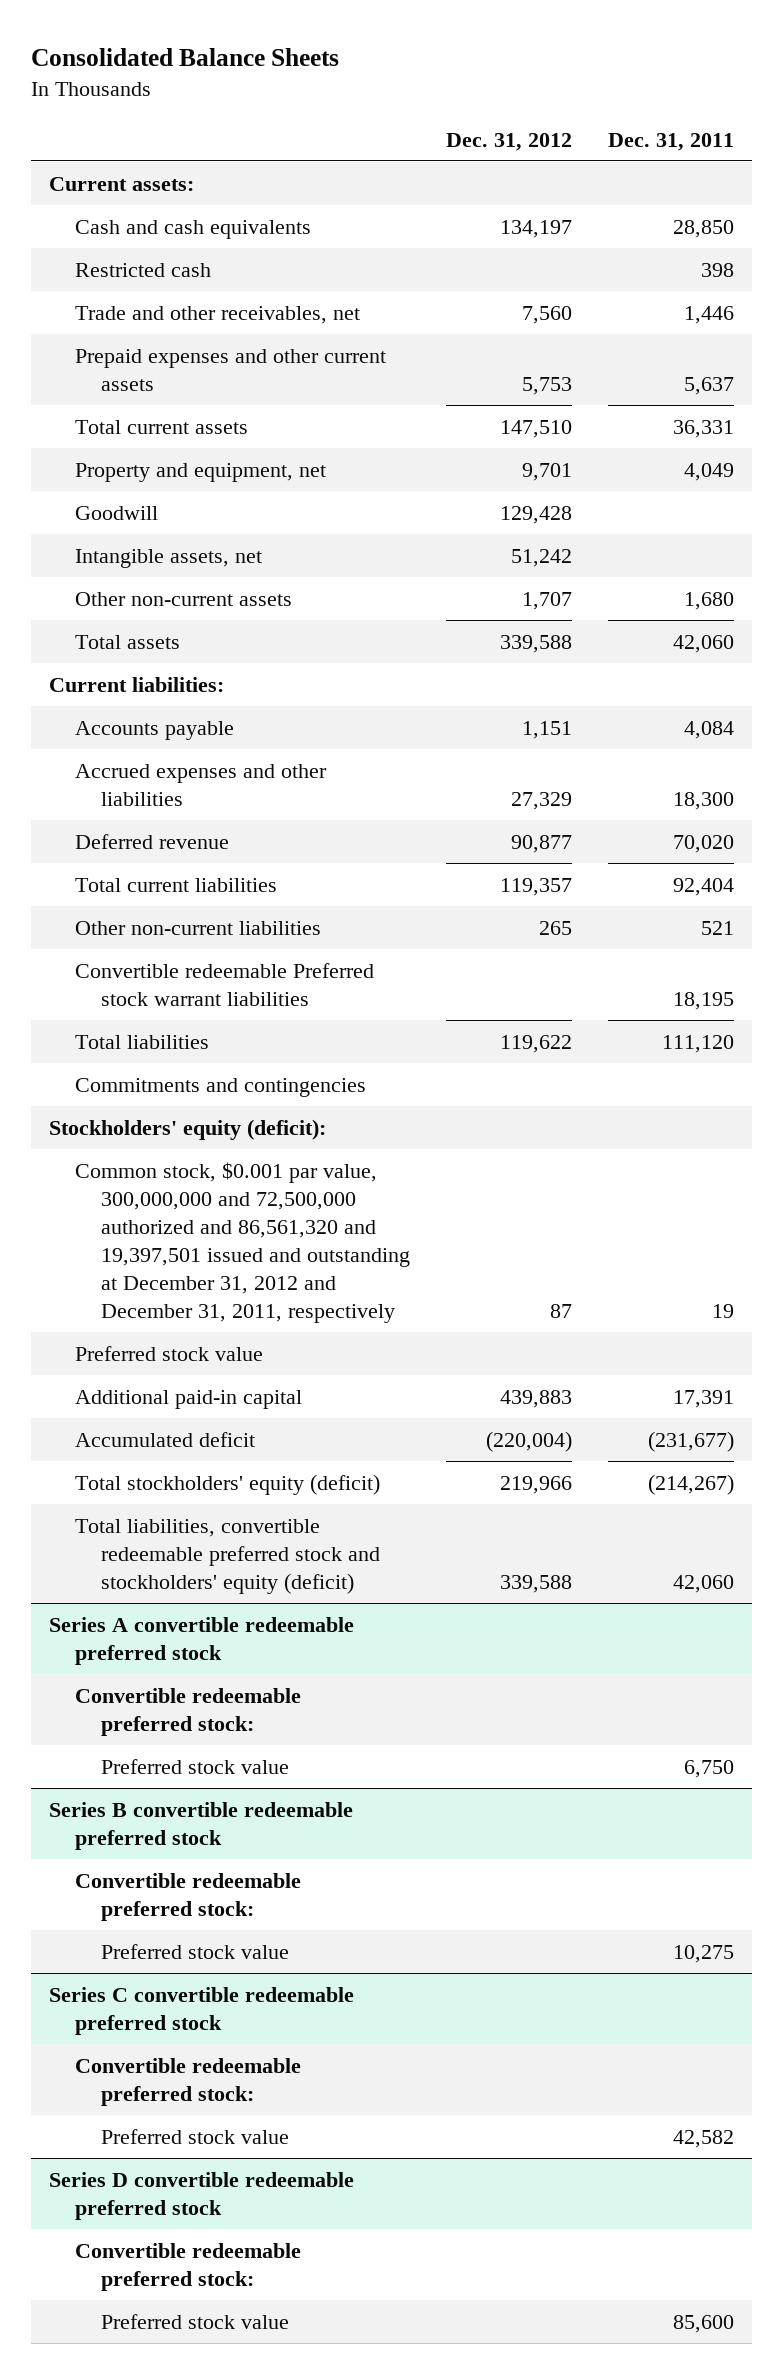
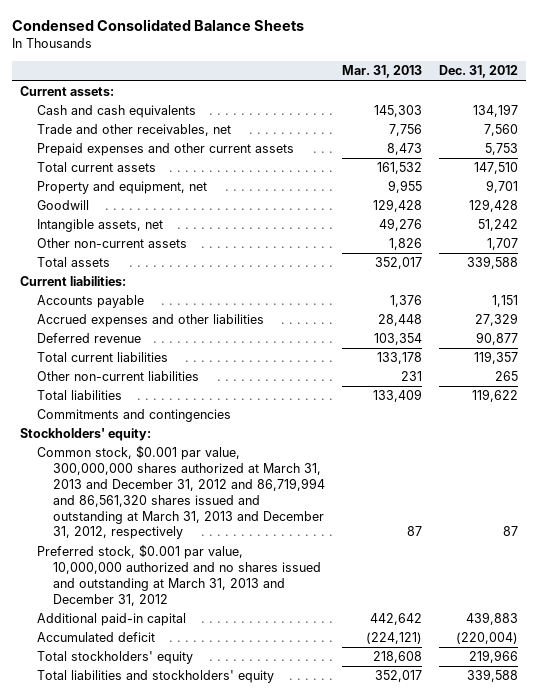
[31,47,340,66] Consolidated Balance Sheets -> [11,19,304,32] Condensed Consolidated Balance Sheets
[608,132,735,151] Dec. 31, 2011 -> none
none -> [341,65,422,79] Mar. 31, 2013
[75,262,212,277] Restricted cash -> none
[75,962,375,1006] Convertible redeemable Preferred stock warrant liabilities -> none
[49,1118,327,1140] Stockholders' equity (deficit): -> [20,428,152,442] Stockholders' equity:
[75,1161,411,1323] Common stock, $0.001 par value, 300,000,000 and 72,500,000 authorized and 86,561,320 and 19,397,501 issued and outstanding at December 31, 2012 and December 31, 2011, respectively -> [36,445,325,540] Common stock, $0.001 par value, 300,000,000 shares authorized at March 31, 2013 and December 31, 2012 and 86,719,994 and 86,561,320 shares issued and outstanding at March 31, 2013 and December 31, 2012, respectively
[75,1345,264,1361] Preferred stock value -> [36,544,321,606] Preferred stock, $0.001 par value, 10,000,000 authorized and no shares issued and outstanding at March 31, 2013 and December 31, 2012
[49,1616,355,1665] Series A convertible redeemable preferred stock -> none
[75,1687,302,1736] Convertible redeemable preferred stock: -> none
[101,1758,290,1774] Preferred stock value -> none
[49,1801,354,1850] Series B convertible redeemable preferred stock -> none
[75,1872,302,1921] Convertible redeemable preferred stock: -> none
[101,1943,290,1959] Preferred stock value -> none
[49,1986,355,2035] Series C convertible redeemable preferred stock -> none
[75,2057,302,2106] Convertible redeemable preferred stock: -> none
[101,2128,290,2144] Preferred stock value -> none
[49,2171,355,2220] Series D convertible redeemable preferred stock -> none
[75,2242,302,2291] Convertible redeemable preferred stock: -> none
[101,2313,290,2329] Preferred stock value -> none
[75,1473,381,1495] Total stockholders' equity (deficit) -> [36,651,193,665] Total stockholders' equity
[75,1518,381,1594] Total liabilities, convertible redeemable preferred stock and stockholders' equity (deficit) -> [36,670,274,684] Total liabilities and stockholders' equity

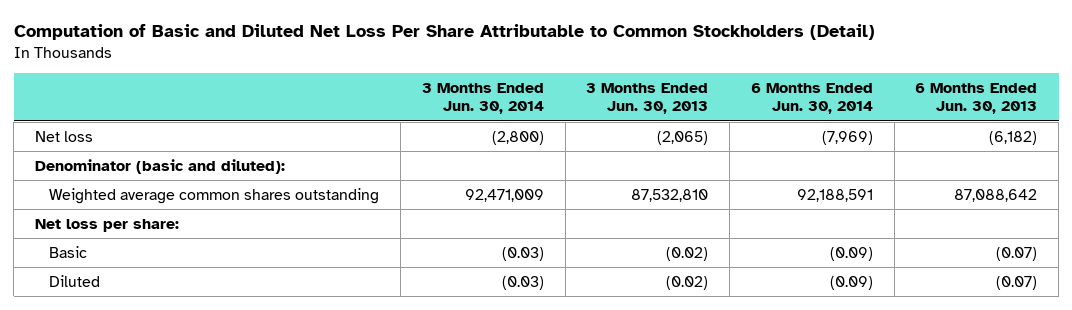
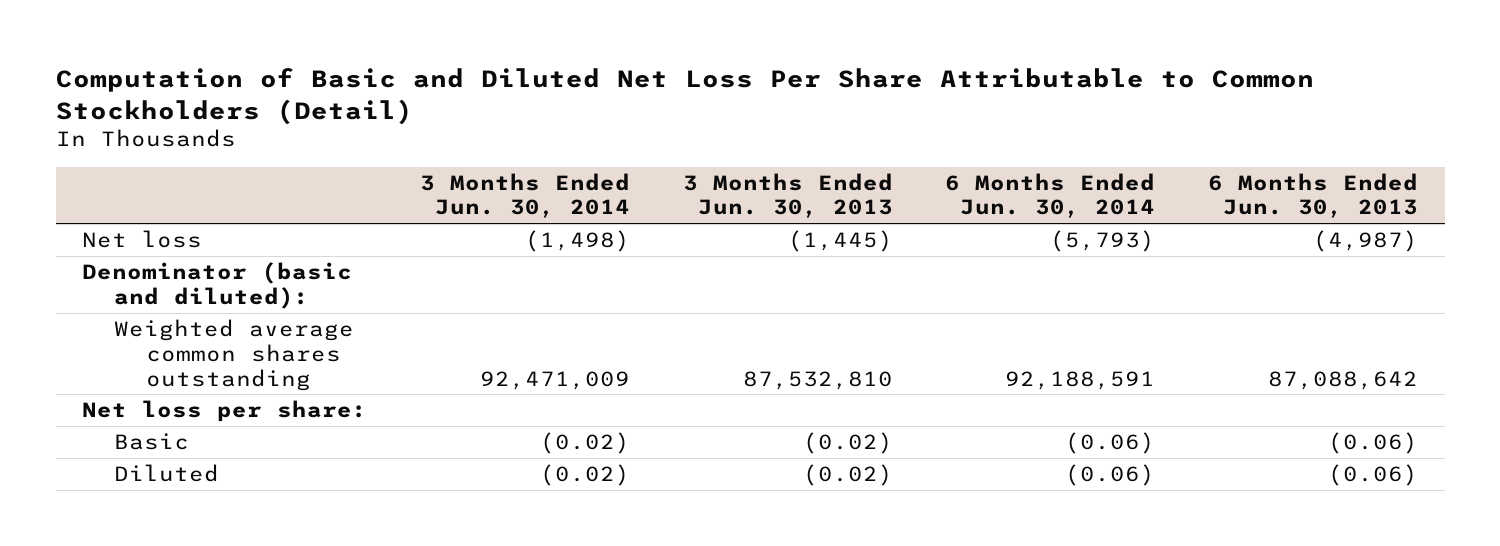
[491,130,544,145] (2,800) -> [524,230,630,253] (1,498)
[657,130,709,145] (2,065) -> [787,230,893,253] (1,445)
[821,130,873,145] (7,969) -> [1050,230,1156,253] (5,793)
[989,130,1038,145] (6,182) -> [1313,230,1419,253] (4,987)
[501,246,544,261] (0.03) -> [539,432,630,455] (0.02)
[829,246,873,261] (0.09) -> [1065,432,1156,455] (0.06)
[996,246,1038,261] (0.07) -> [1328,432,1419,455] (0.06)
[501,275,544,290] (0.03) -> [539,464,630,487] (0.02)
[829,275,873,290] (0.09) -> [1065,464,1156,487] (0.06)
[996,275,1038,290] (0.07) -> [1328,464,1419,487] (0.06)

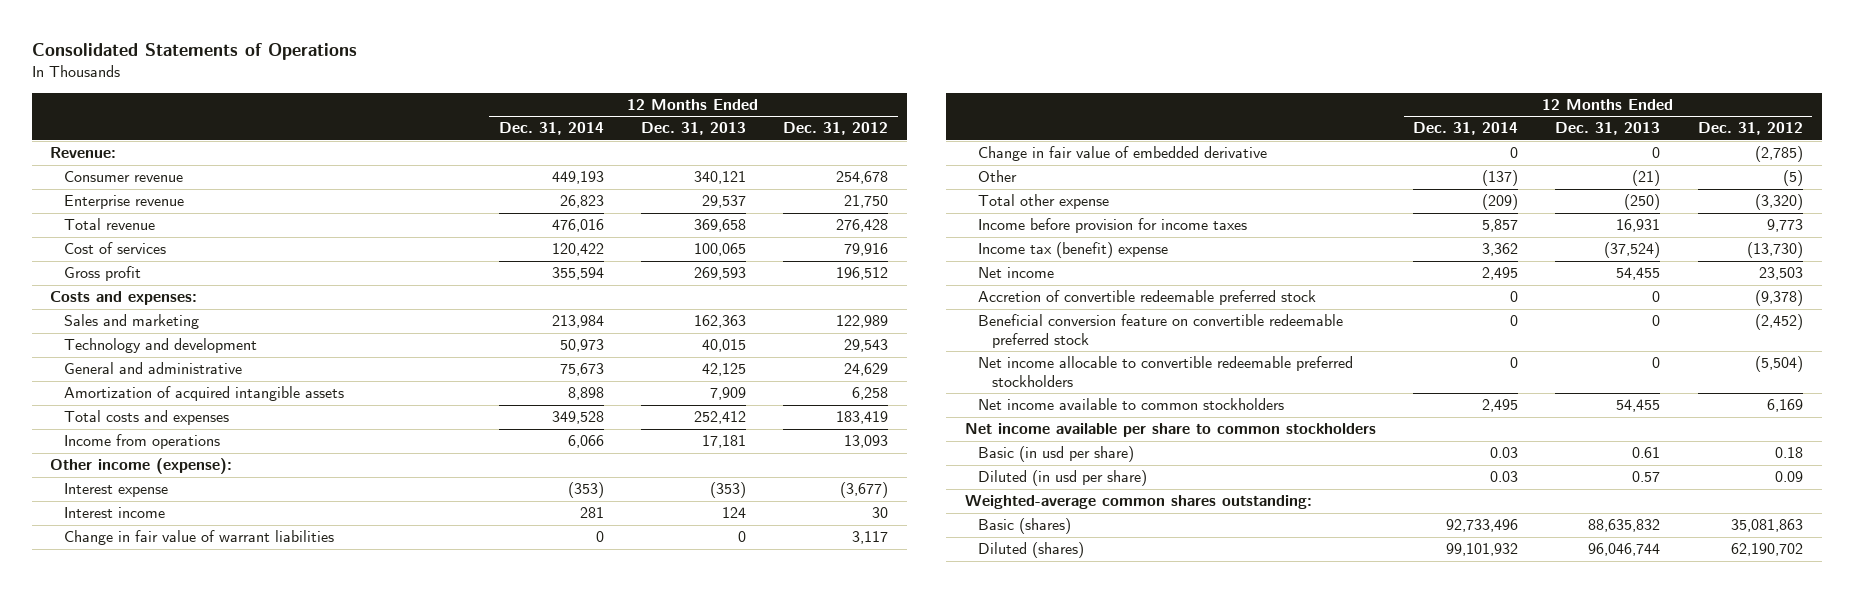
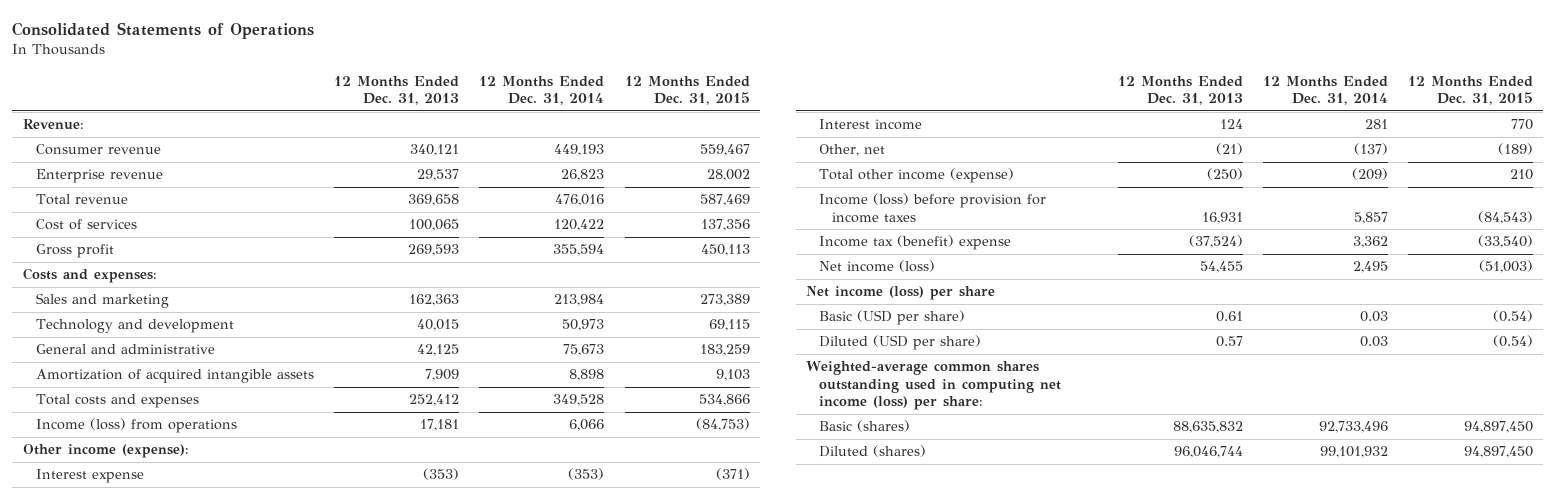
[783,122,889,136] Dec. 31, 2012 -> none
none -> [624,75,750,106] 12 Months Ended Dec. 31, 2015
[63,434,220,450] Income from operations -> [35,418,237,434] Income (loss) from operations
[63,530,334,546] Change in fair value of warrant liabilities -> none
[978,146,1268,162] Change in fair value of embedded derivative -> none
[978,170,1018,183] Other -> [819,144,886,157] Other, net
[978,194,1110,210] Total other expense -> [819,168,1015,184] Total other income (expense)
[978,218,1248,234] Income before provision for income taxes -> [819,193,1047,223] Income (loss) before provision for income taxes
[978,290,1317,306] Accretion of convertible redeemable preferred stock -> none
[978,314,1344,349] Beneficial conversion feature on convertible redeemable preferred stock -> none
[978,356,1354,388] Net income allocable to convertible redeemable preferred stockholders -> none
[978,398,1285,411] Net income available to common stockholders -> none
[978,267,1055,279] Net income -> [819,260,936,273] Net income (loss)
[964,423,1376,438] Net income available per share to common stockholders -> [806,286,996,301] Net income (loss) per share
[978,446,1135,463] Basic (in usd per share) -> [819,310,966,326] Basic (USD per share)
[978,470,1148,487] Diluted (in usd per share) -> [819,335,982,351] Diluted (USD per share)
[964,495,1312,510] Weighted-average common shares outstanding: -> [806,361,1062,411] Weighted-average common shares outstanding used in computing net income (loss) per share:

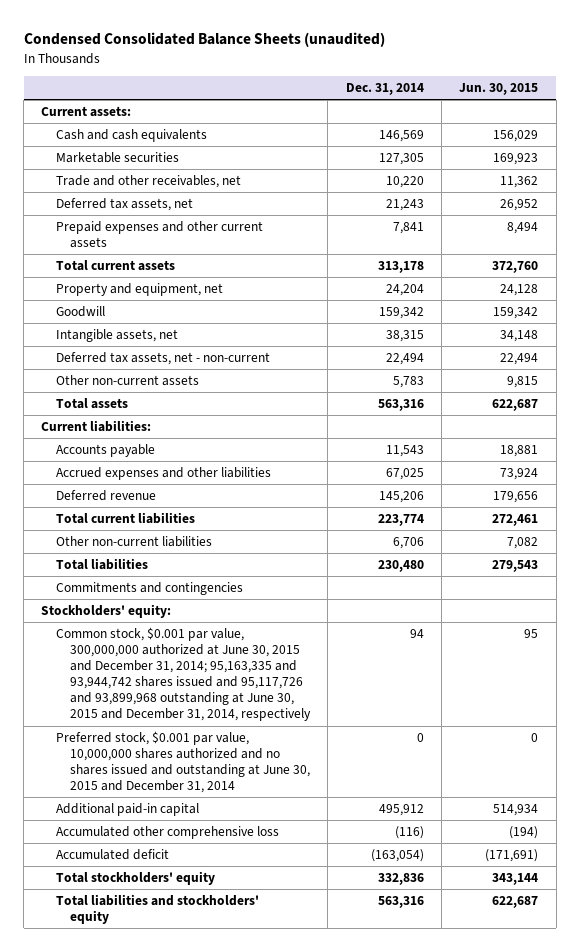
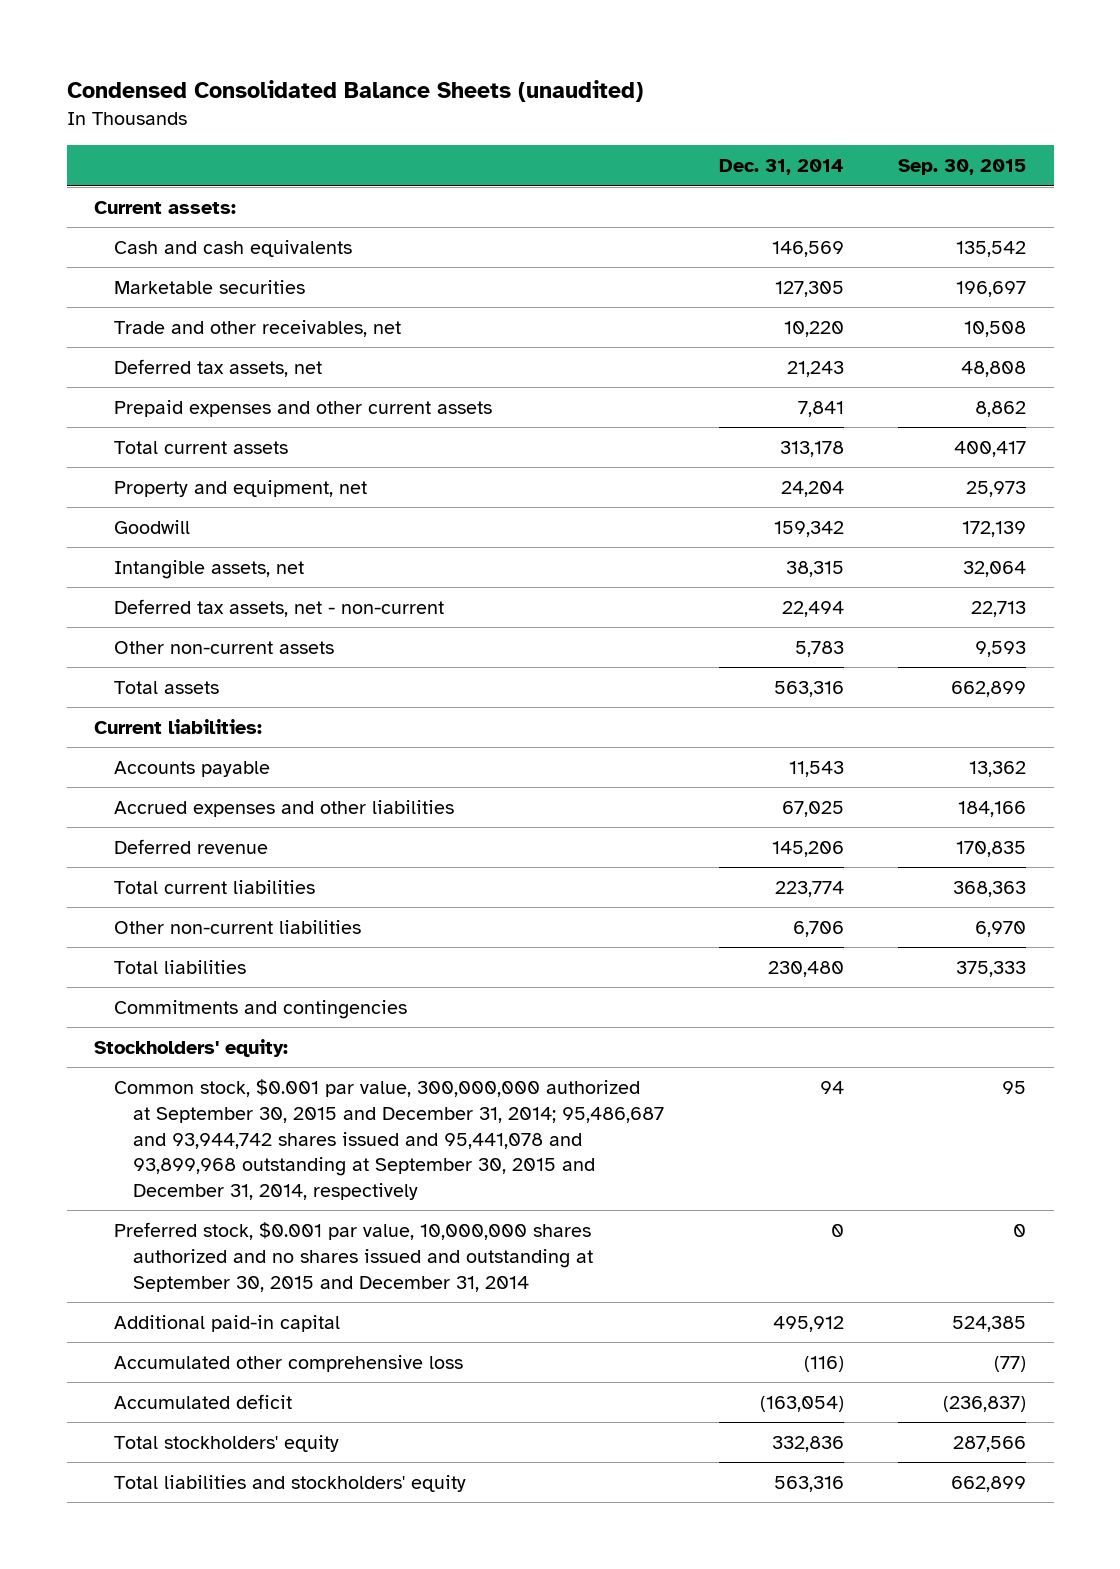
[459,83,539,96] Jun. 30, 2015 -> none
none -> [898,159,1027,176] Sep. 30, 2015
[55,627,312,722] Common stock, $0.001 par value, 300,000,000 authorized at June 30, 2015 and December 31, 2014; 95,163,335 and 93,944,742 shares issued and 95,117,726 and 93,899,968 outstanding at June 30, 2015 and December 31, 2014, respectively -> [113,1078,665,1201] Common stock, $0.001 par value, 300,000,000 authorized at September 30, 2015 and December 31, 2014; 95,486,687 and 93,944,742 shares issued and 95,441,078 and 93,899,968 outstanding at September 30, 2015 and December 31, 2014, respectively
[55,731,311,794] Preferred stock, $0.001 par value, 10,000,000 shares authorized and no shares issued and outstanding at June 30, 2015 and December 31, 2014 -> [113,1221,594,1292] Preferred stock, $0.001 par value, 10,000,000 shares authorized and no shares issued and outstanding at September 30, 2015 and December 31, 2014

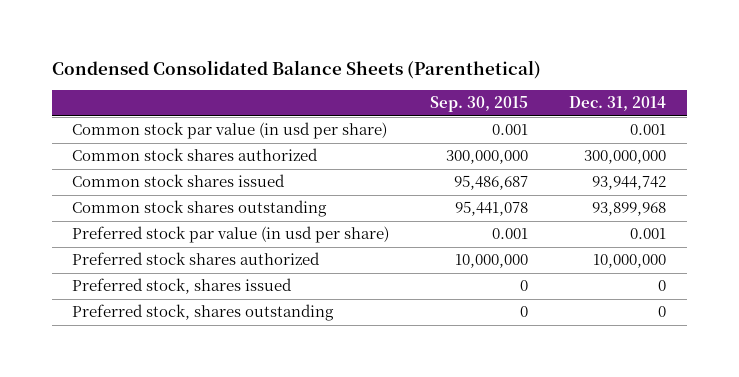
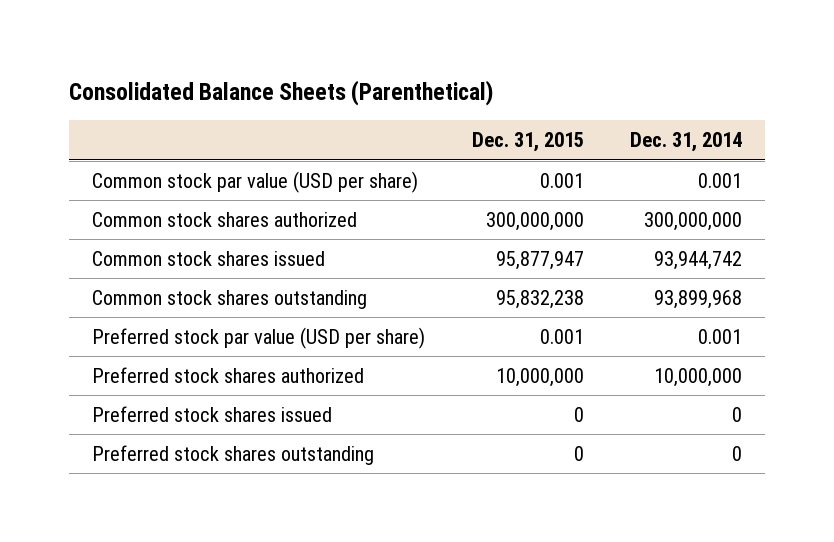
[51,59,541,79] Condensed Consolidated Balance Sheets (Parenthetical) -> [68,80,493,107] Consolidated Balance Sheets (Parenthetical)
[430,96,529,113] Sep. 30, 2015 -> none
none -> [471,132,584,153] Dec. 31, 2015
[72,122,388,140] Common stock par value (in usd per share) -> [91,170,418,193] Common stock par value (USD per share)
[72,226,390,244] Preferred stock par value (in usd per share) -> [91,326,425,349] Preferred stock par value (USD per share)
[72,278,293,295] Preferred stock, shares issued -> [91,405,332,422] Preferred stock shares issued
[72,304,335,322] Preferred stock, shares outstanding -> [91,444,374,465] Preferred stock shares outstanding

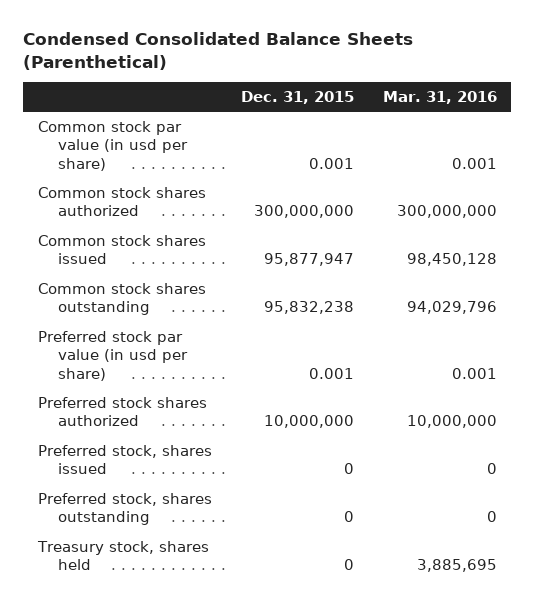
[68,80,493,107] Consolidated Balance Sheets (Parenthetical) -> [23,32,414,70] Condensed Consolidated Balance Sheets (Parenthetical)
[630,132,743,153] Dec. 31, 2014 -> none
none -> [382,90,497,104] Mar. 31, 2016
[91,170,418,193] Common stock par value (USD per share) -> [37,120,188,171] Common stock par value (in usd per share)
[91,326,425,349] Preferred stock par value (USD per share) -> [37,330,188,381] Preferred stock par value (in usd per share)
[91,405,332,422] Preferred stock shares issued -> [37,444,212,475] Preferred stock, shares issued
[91,444,374,465] Preferred stock shares outstanding -> [37,492,212,526] Preferred stock, shares outstanding
none -> [36,540,209,571] Treasury stock, shares held

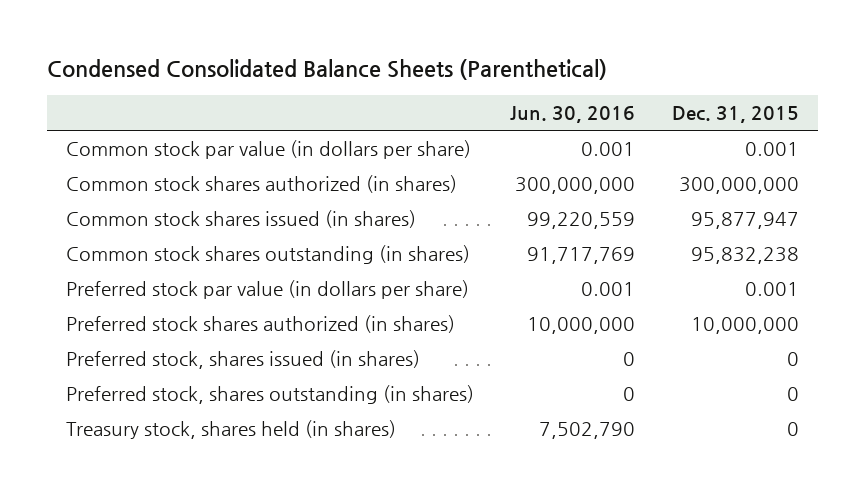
[382,90,497,104] Mar. 31, 2016 -> none
none -> [510,106,636,124] Jun. 30, 2016
[37,120,188,171] Common stock par value (in usd per share) -> [65,140,471,160] Common stock par value (in dollars per share)
[37,186,206,217] Common stock shares authorized -> [65,175,457,194] Common stock shares authorized (in shares)
[37,234,206,265] Common stock shares issued -> [65,210,416,229] Common stock shares issued (in shares)
[37,282,206,316] Common stock shares outstanding -> [65,245,470,265] Common stock shares outstanding (in shares)
[37,330,188,381] Preferred stock par value (in usd per share) -> [65,280,469,300] Preferred stock par value (in dollars per share)
[37,396,207,427] Preferred stock shares authorized -> [65,315,455,334] Preferred stock shares authorized (in shares)
[37,444,212,475] Preferred stock, shares issued -> [65,350,420,370] Preferred stock, shares issued (in shares)
[37,492,212,526] Preferred stock, shares outstanding -> [65,385,474,405] Preferred stock, shares outstanding (in shares)
[36,540,209,571] Treasury stock, shares held -> [65,420,396,440] Treasury stock, shares held (in shares)

